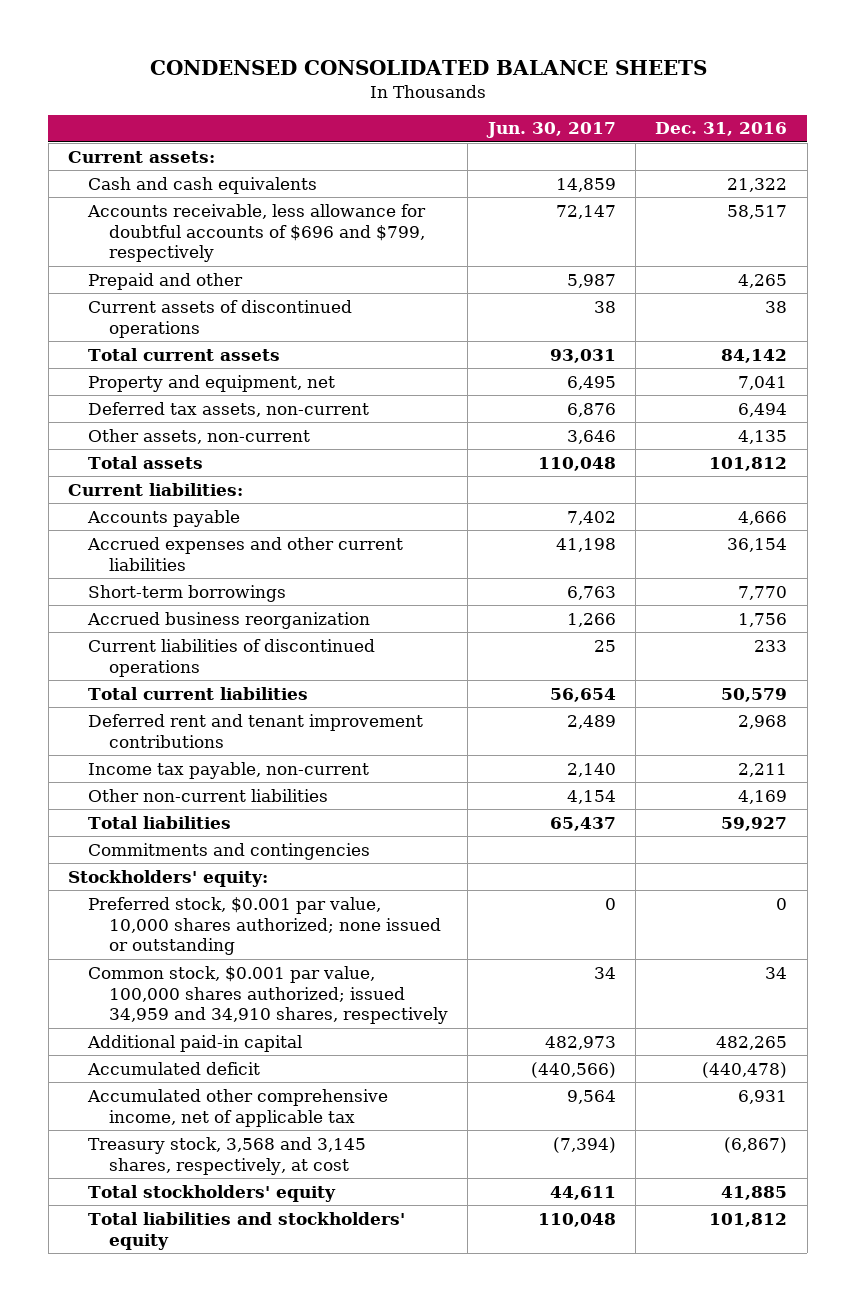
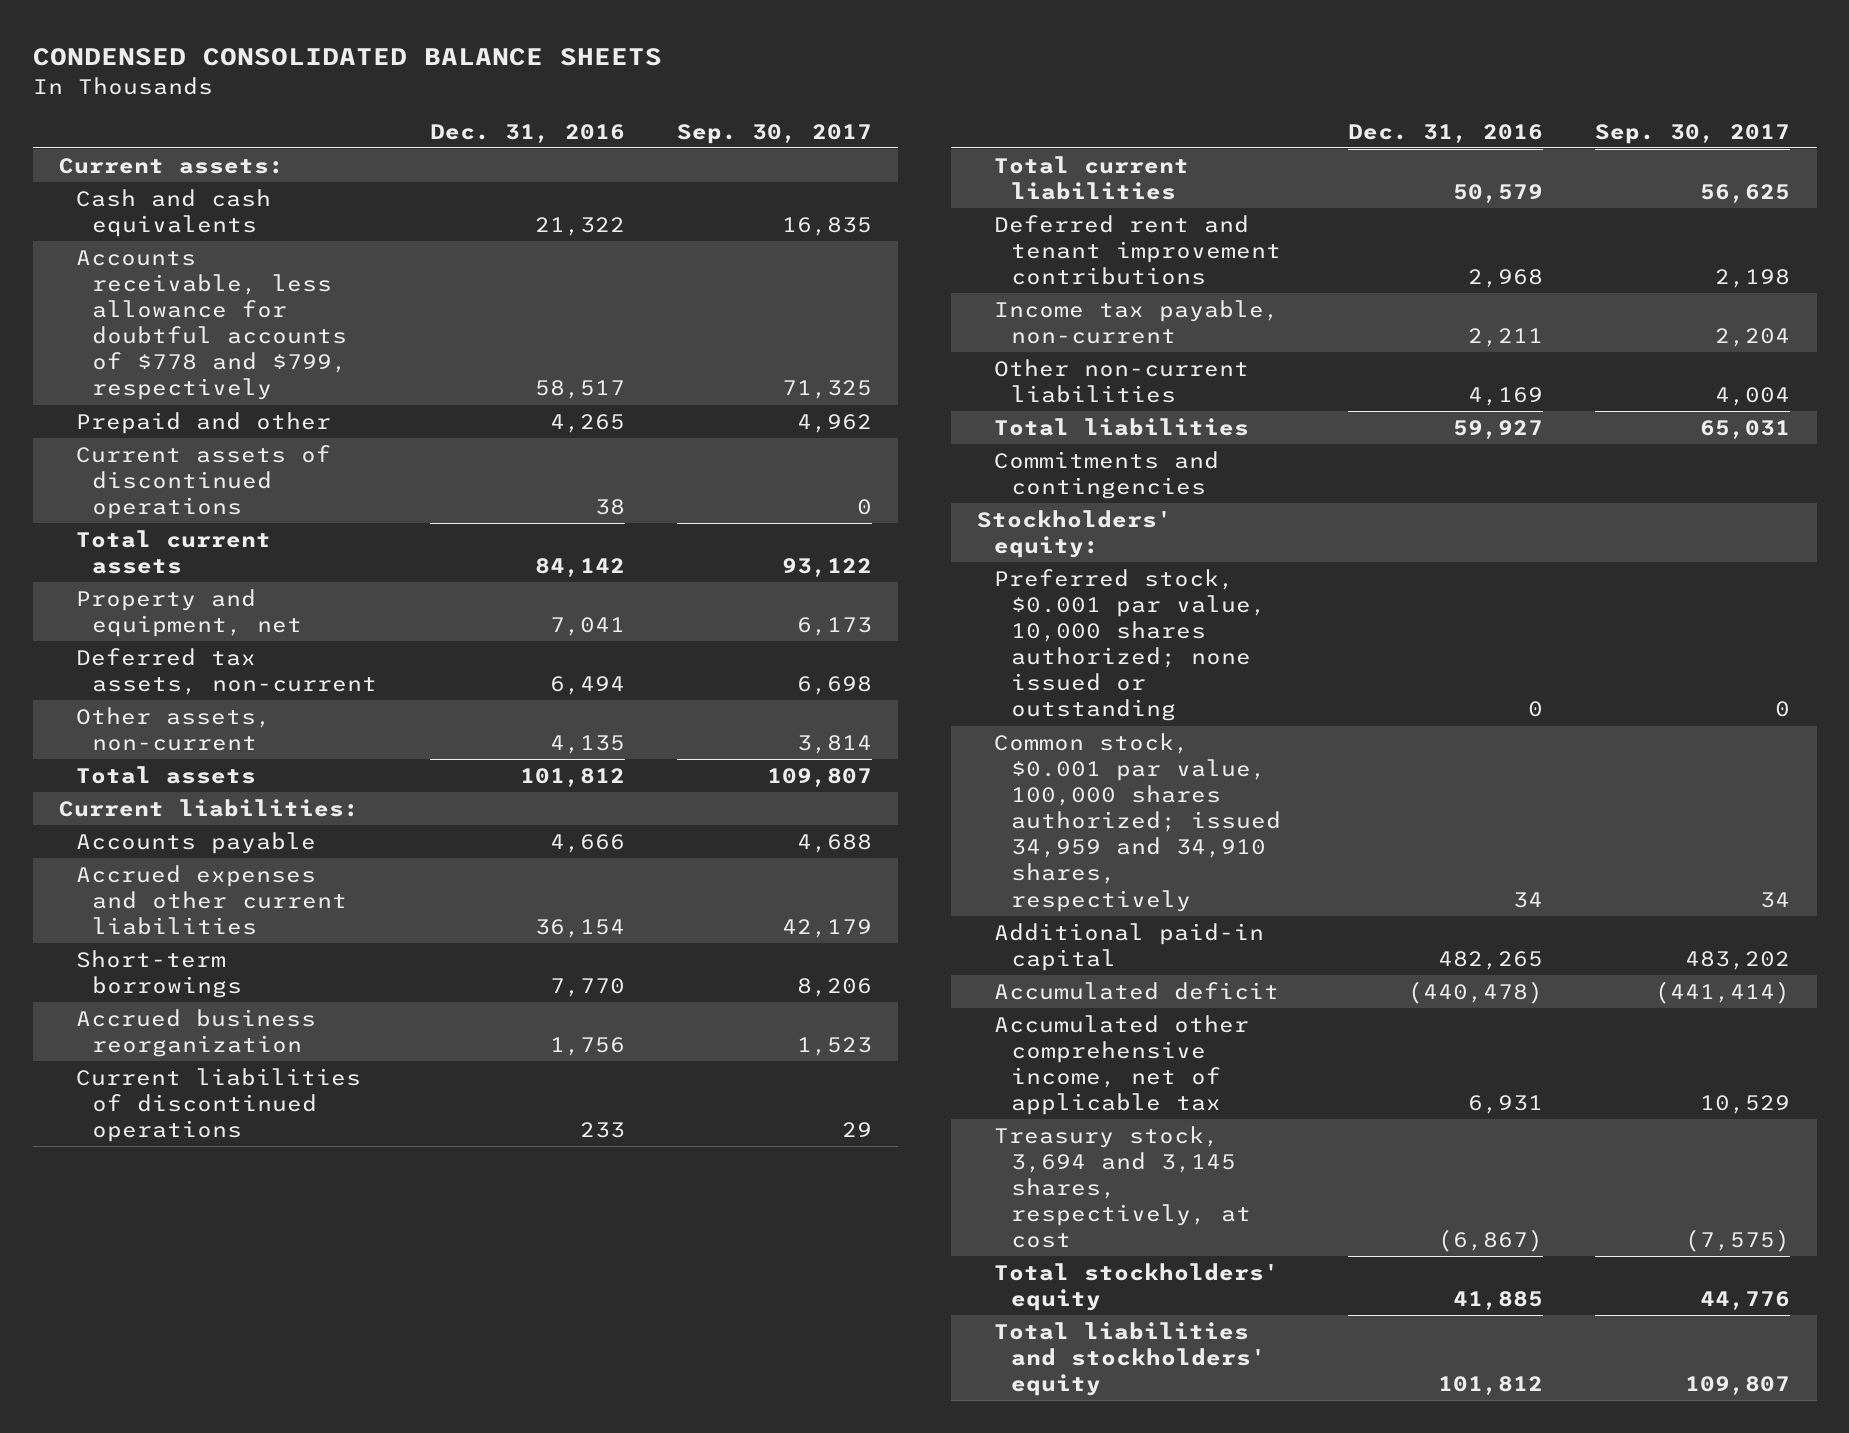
[485,122,616,139] Jun. 30, 2017 -> none
none -> [677,123,873,144] Sep. 30, 2017
[87,203,427,263] Accounts receivable, less allowance for doubtful accounts of $696 and $799, respectively -> [75,249,348,401] Accounts receivable, less allowance for doubtful accounts of $778 and $799, respectively
[88,1136,367,1175] Treasury stock, 3,568 and 3,145 shares, respectively, at cost -> [993,1125,1251,1249] Treasury stock, 3,694 and 3,145 shares, respectively, at cost

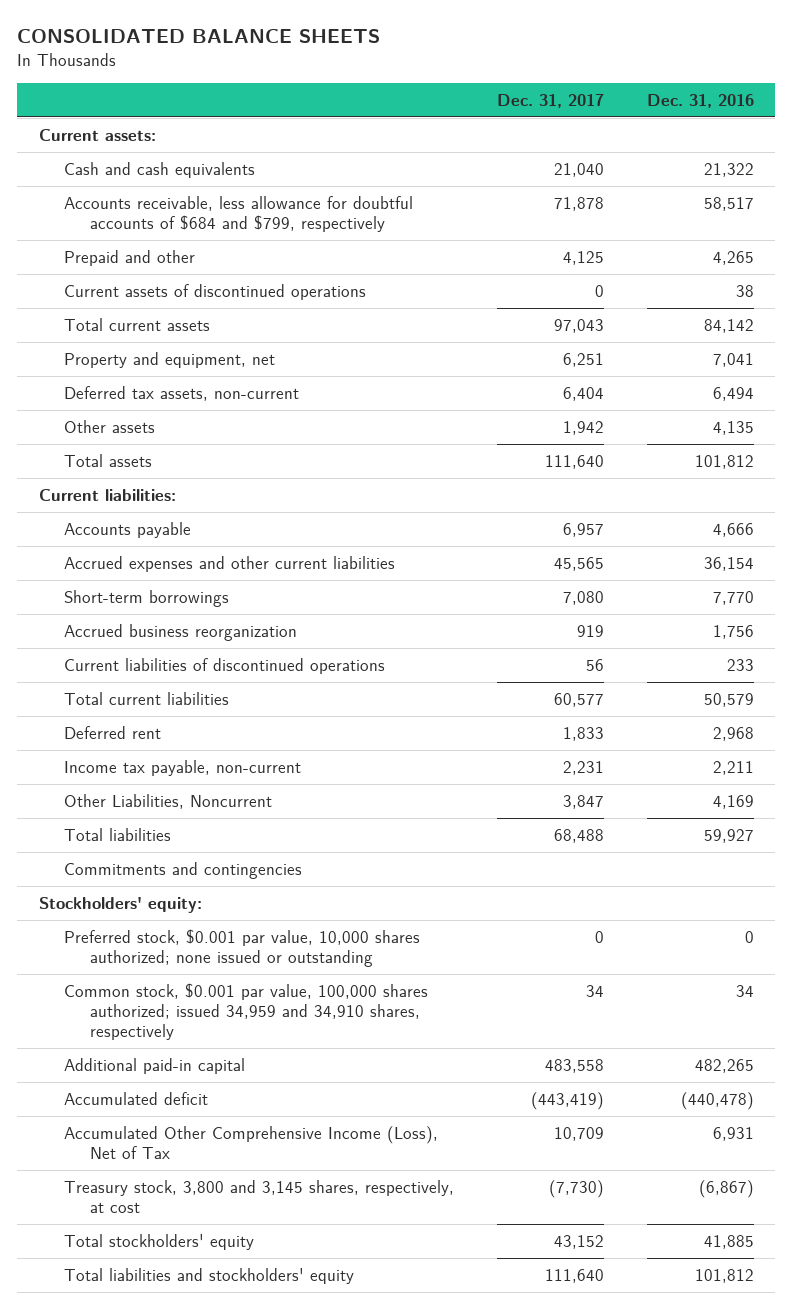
[32,48,662,67] CONDENSED CONSOLIDATED BALANCE SHEETS -> [17,29,381,44] CONSOLIDATED BALANCE SHEETS
[677,123,873,144] Sep. 30, 2017 -> none
none -> [497,93,605,108] Dec. 31, 2017
[75,249,348,401] Accounts receivable, less allowance for doubtful accounts of $778 and $799, respectively -> [64,195,414,233] Accounts receivable, less allowance for doubtful accounts of $684 and $799, respectively
[75,706,271,751] Other assets, non-current -> [64,419,156,433] Other assets
[993,214,1281,286] Deferred rent and tenant improvement contributions -> [64,725,162,739] Deferred rent
[993,358,1249,403] Other non-current liabilities -> [64,793,273,809] Other Liabilities, Noncurrent
[993,1014,1249,1116] Accumulated other comprehensive income, net of applicable tax -> [64,1125,439,1160] Accumulated Other Comprehensive Income (Loss), Net of Tax
[993,1125,1251,1249] Treasury stock, 3,694 and 3,145 shares, respectively, at cost -> [64,1179,455,1214] Treasury stock, 3,800 and 3,145 shares, respectively, at cost

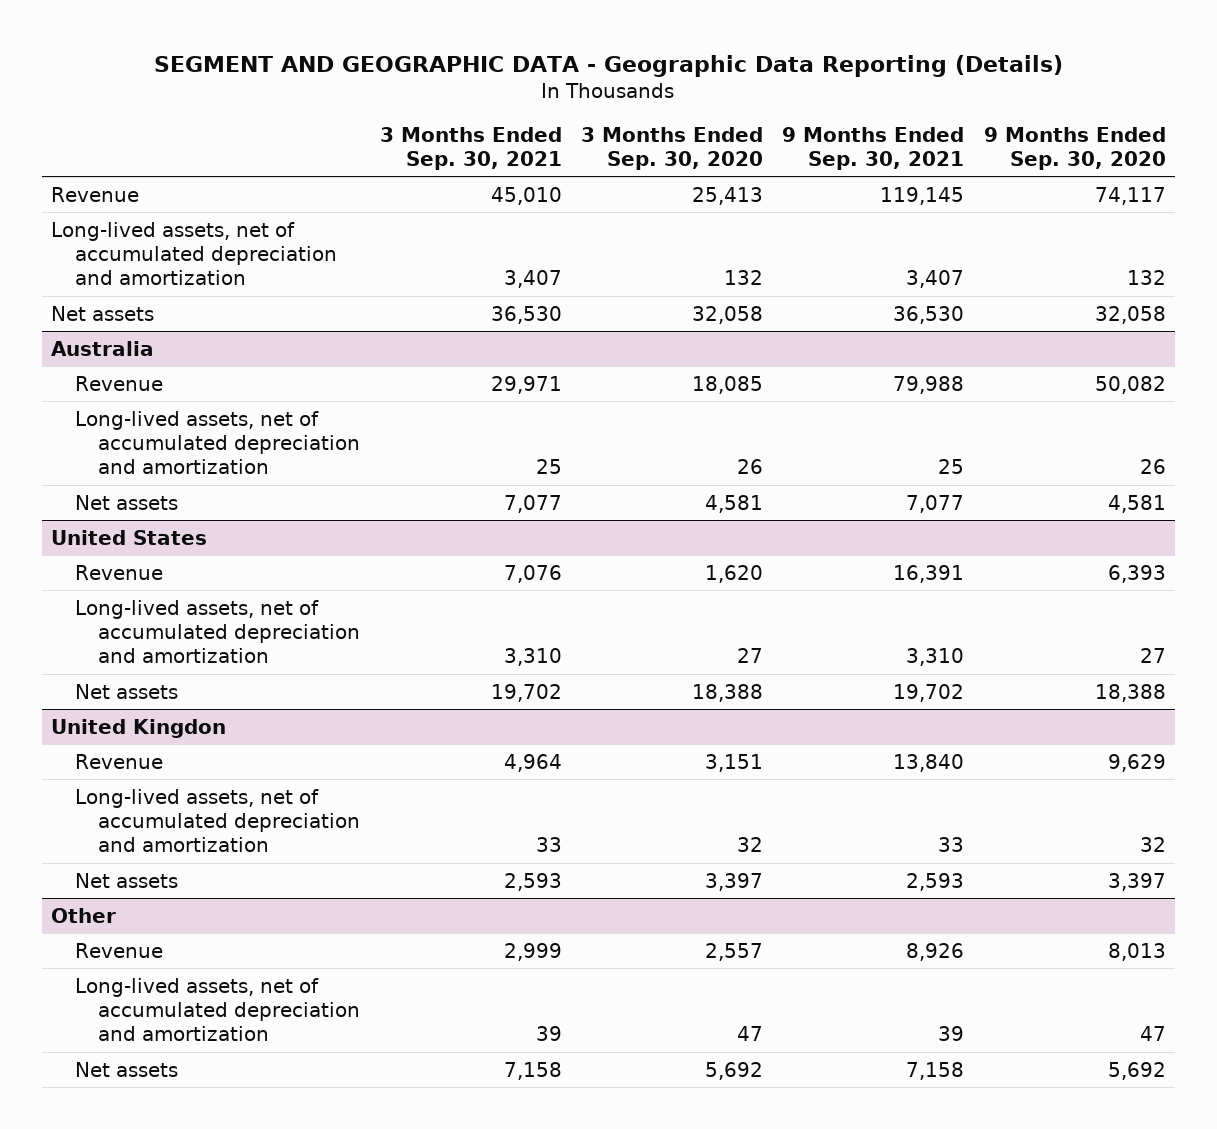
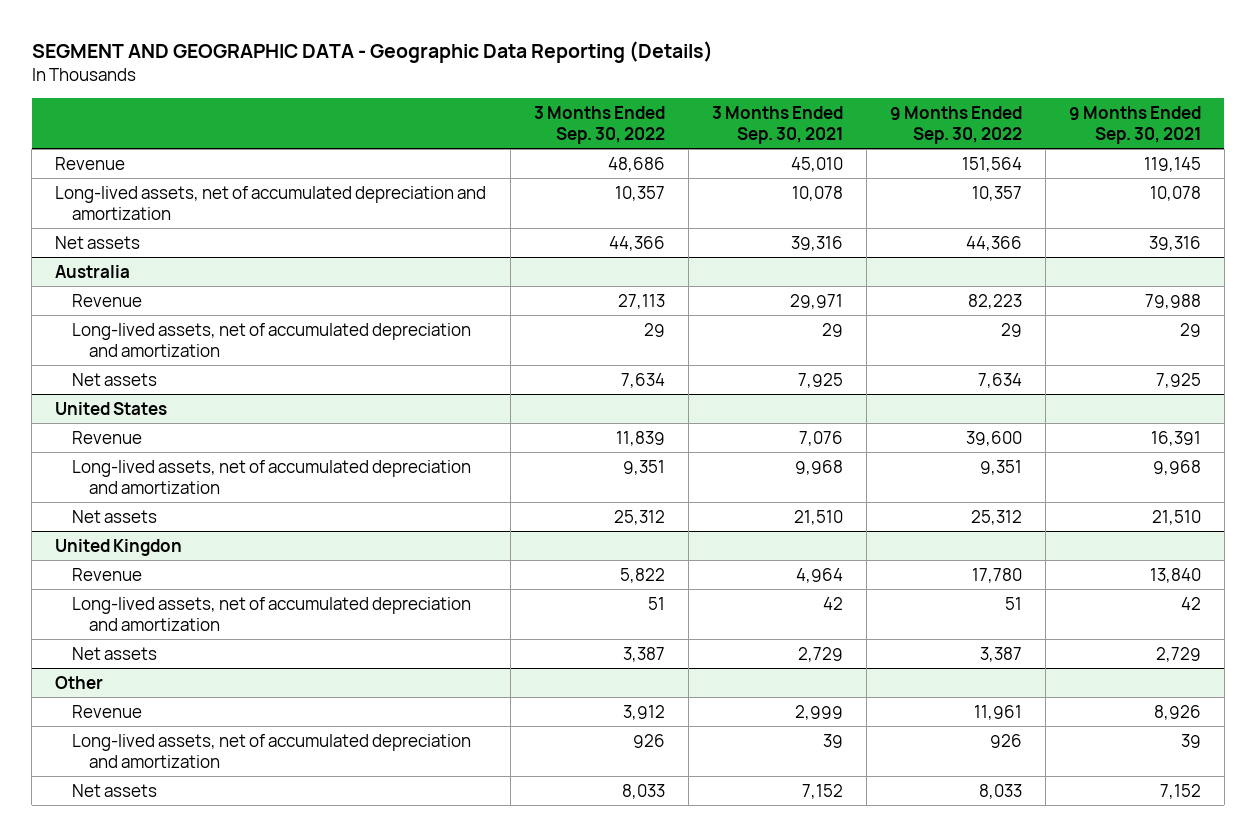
[581,126,764,170] 3 Months Ended Sep. 30, 2020 -> none
[983,126,1166,170] 9 Months Ended Sep. 30, 2020 -> none
none -> [533,105,665,144] 3 Months Ended Sep. 30, 2022
none -> [889,105,1022,144] 9 Months Ended Sep. 30, 2022
[503,269,562,288] 3,407 -> [791,185,843,201] 10,078
[906,269,965,288] 3,407 -> [1149,185,1201,201] 10,078
[490,305,562,324] 36,530 -> [790,235,843,251] 39,316
[893,305,965,324] 36,530 -> [1148,235,1201,251] 39,316
[535,458,562,474] 25 -> [821,322,843,337] 29
[938,458,965,474] 25 -> [1179,322,1201,337] 29
[503,494,562,513] 7,077 -> [797,372,843,388] 7,925
[906,494,965,513] 7,077 -> [1155,372,1201,388] 7,925
[503,647,562,666] 3,310 -> [794,459,843,475] 9,968
[906,647,965,666] 3,310 -> [1152,459,1201,475] 9,968
[490,683,562,702] 19,702 -> [793,509,843,525] 21,510
[893,683,965,702] 19,702 -> [1151,509,1201,525] 21,510
[535,836,562,852] 33 -> [822,596,843,610] 42
[938,836,965,852] 33 -> [1180,596,1201,610] 42
[503,872,562,891] 2,593 -> [797,646,843,662] 2,729
[906,872,965,891] 2,593 -> [1155,646,1201,662] 2,729
[503,1061,562,1080] 7,158 -> [801,783,843,799] 7,152
[906,1061,965,1080] 7,158 -> [1159,783,1201,799] 7,152

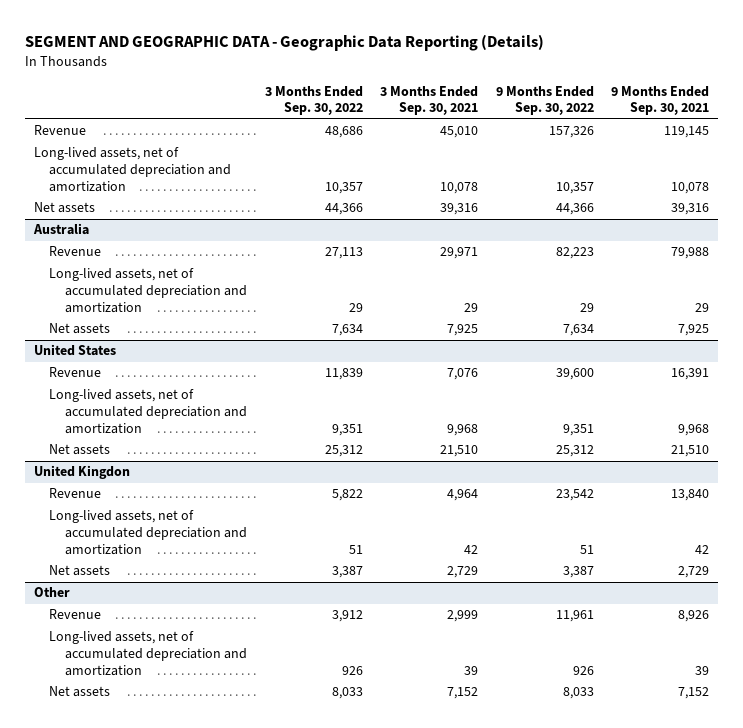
[961,156,1022,172] 151,564 -> [548,126,594,139] 157,326
[971,567,1022,583] 17,780 -> [555,489,594,502] 23,542

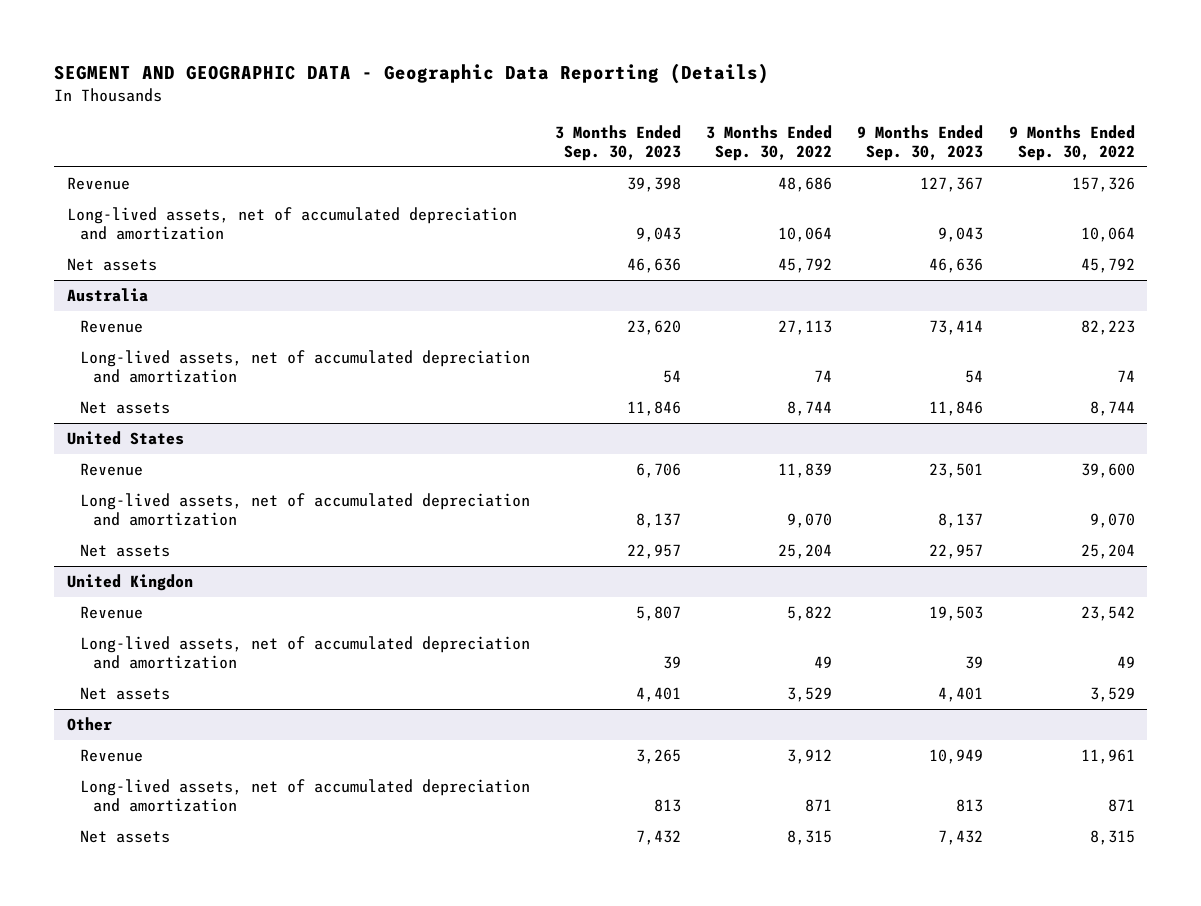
[380,85,479,116] 3 Months Ended Sep. 30, 2021 -> none
[611,85,710,116] 9 Months Ended Sep. 30, 2021 -> none
none -> [554,124,681,161] 3 Months Ended Sep. 30, 2023
none -> [857,124,984,161] 9 Months Ended Sep. 30, 2023
[324,182,363,195] 10,357 -> [778,227,833,243] 10,064
[555,182,594,195] 10,357 -> [1080,227,1135,243] 10,064
[324,203,363,216] 44,366 -> [778,258,833,274] 45,792
[555,203,594,216] 44,366 -> [1080,258,1135,274] 45,792
[348,303,363,313] 29 -> [814,370,833,383] 74
[579,303,594,313] 29 -> [1116,370,1135,383] 74
[331,324,363,337] 7,634 -> [787,401,833,417] 8,744
[562,324,594,337] 7,634 -> [1089,401,1135,417] 8,744
[331,424,363,437] 9,351 -> [787,513,833,529] 9,070
[562,424,594,437] 9,351 -> [1089,513,1135,529] 9,070
[324,445,363,458] 25,312 -> [778,544,833,560] 25,204
[555,445,594,458] 25,312 -> [1080,544,1135,560] 25,204
[348,545,363,555] 51 -> [814,656,833,669] 49
[579,545,594,555] 51 -> [1116,656,1135,669] 49
[331,566,363,579] 3,387 -> [787,687,833,703] 3,529
[562,566,594,579] 3,387 -> [1089,687,1135,703] 3,529
[341,666,363,676] 926 -> [805,799,833,813] 871
[572,666,594,676] 926 -> [1107,799,1135,813] 871
[331,687,363,700] 8,033 -> [787,830,833,846] 8,315
[562,687,594,700] 8,033 -> [1089,830,1135,846] 8,315

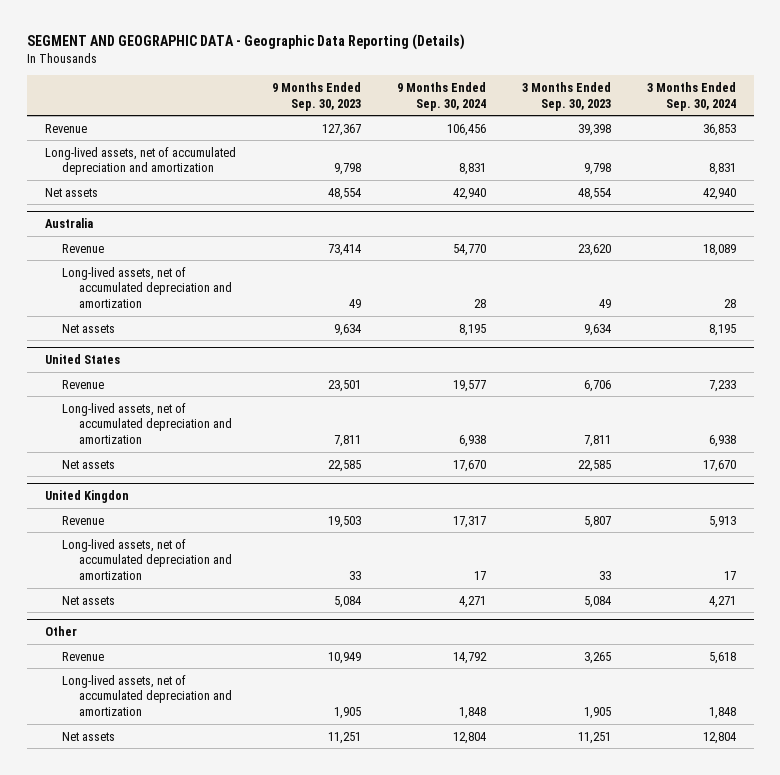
[706,124,833,161] 3 Months Ended Sep. 30, 2022 -> none
[1008,124,1135,161] 9 Months Ended Sep. 30, 2022 -> none
none -> [396,81,486,111] 9 Months Ended Sep. 30, 2024
none -> [646,81,736,111] 3 Months Ended Sep. 30, 2024
[635,227,681,243] 9,043 -> [583,163,611,176] 9,798
[938,227,984,243] 9,043 -> [333,163,361,176] 9,798
[626,258,681,274] 46,636 -> [577,187,611,200] 48,554
[929,258,984,274] 46,636 -> [327,187,361,200] 48,554
[662,370,681,384] 54 -> [598,299,611,309] 49
[965,370,984,384] 54 -> [348,299,361,309] 49
[626,401,681,417] 11,846 -> [583,323,611,336] 9,634
[929,401,984,417] 11,846 -> [333,323,361,336] 9,634
[635,513,681,529] 8,137 -> [583,435,611,448] 7,811
[938,513,984,529] 8,137 -> [333,435,361,448] 7,811
[626,544,681,560] 22,957 -> [577,459,611,472] 22,585
[929,544,984,560] 22,957 -> [327,459,361,472] 22,585
[662,656,681,670] 39 -> [598,571,611,581] 33
[965,656,984,670] 39 -> [348,571,361,581] 33
[635,687,681,703] 4,401 -> [583,595,611,608] 5,084
[938,687,984,703] 4,401 -> [333,595,361,608] 5,084
[653,799,681,813] 813 -> [583,707,611,720] 1,905
[956,799,984,813] 813 -> [333,707,361,720] 1,905
[635,830,681,846] 7,432 -> [577,731,611,744] 11,251
[938,830,984,846] 7,432 -> [327,731,361,744] 11,251

